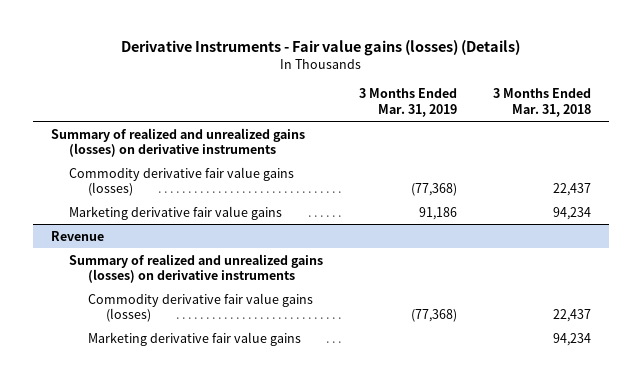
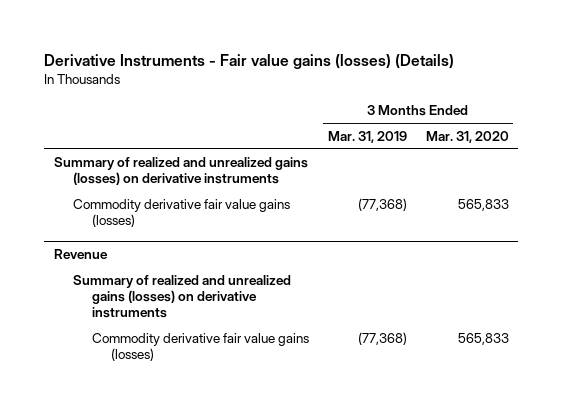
[493,88,592,117] 3 Months Ended Mar. 31, 2018 -> none
none -> [425,130,509,143] Mar. 31, 2020
[69,205,283,220] Marketing derivative fair value gains -> none
[87,331,301,346] Marketing derivative fair value gains -> none

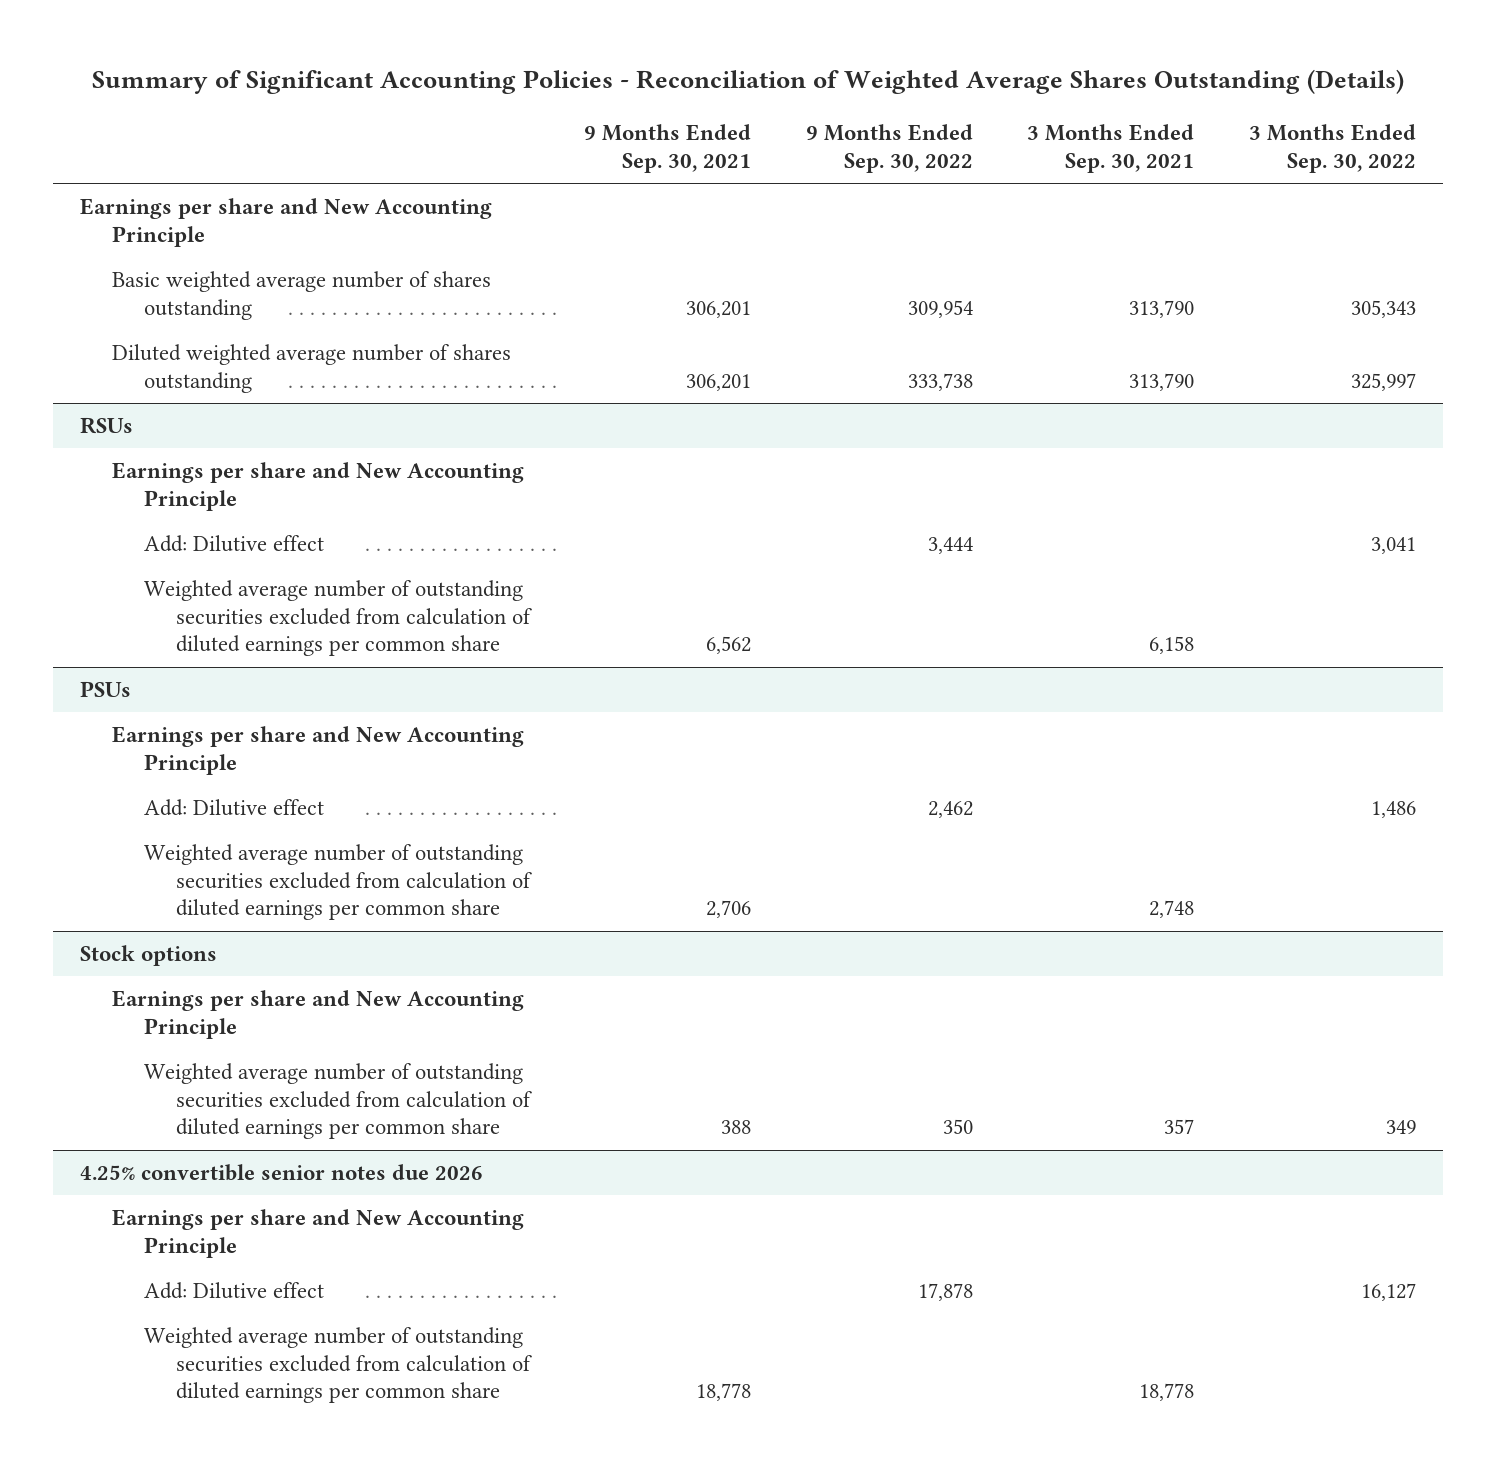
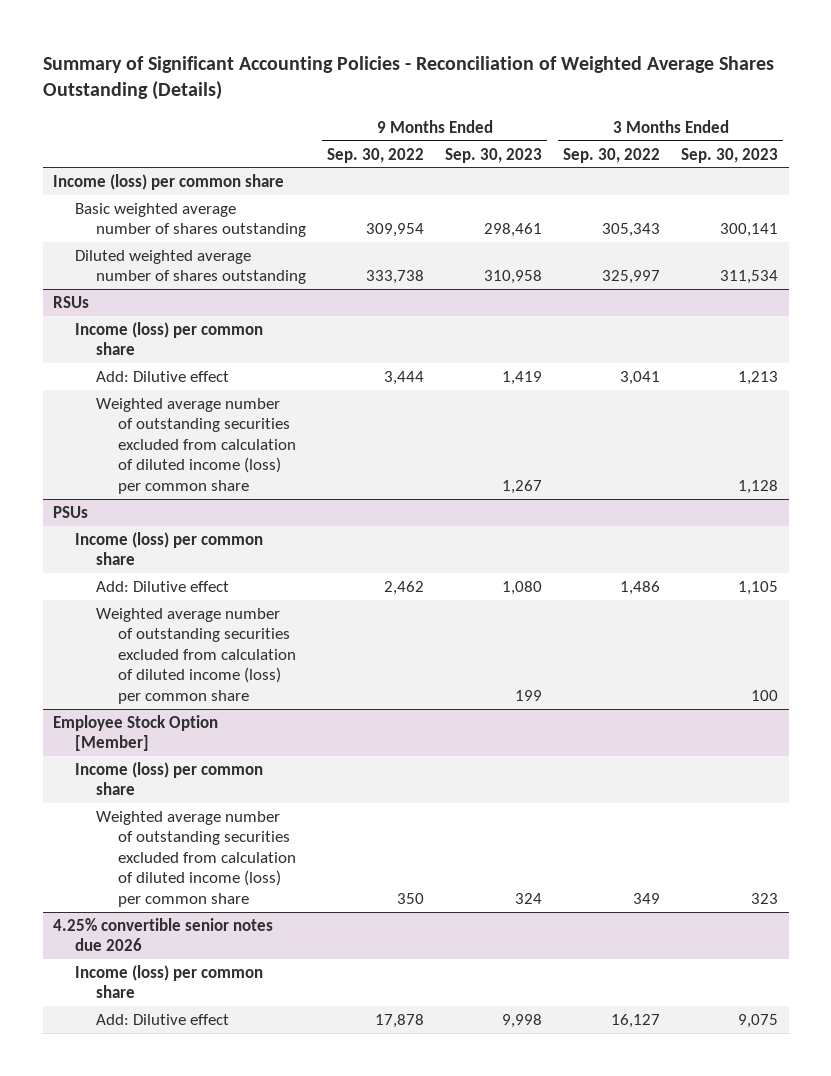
[584,123,752,173] 9 Months Ended Sep. 30, 2021 -> none
[1027,123,1195,173] 3 Months Ended Sep. 30, 2021 -> none
none -> [445,147,543,163] Sep. 30, 2023
none -> [681,147,779,163] Sep. 30, 2023
[80,197,493,247] Earnings per share and New Accounting Principle -> [53,174,285,191] Income (loss) per common share
[111,461,524,511] Earnings per share and New Accounting Principle -> [74,322,263,356] Income (loss) per common share
[143,579,532,657] Weighted average number of outstanding securities excluded from calculation of diluted earnings per common share -> [96,398,296,494] Weighted average number of outstanding securities excluded from calculation of diluted income (loss) per common share
[111,725,524,775] Earnings per share and New Accounting Principle -> [74,532,263,566] Income (loss) per common share
[143,843,532,921] Weighted average number of outstanding securities excluded from calculation of diluted earnings per common share -> [96,608,296,704] Weighted average number of outstanding securities excluded from calculation of diluted income (loss) per common share
[80,944,218,966] Stock options -> [53,715,219,752] Employee Stock Option [Member]
[111,989,524,1039] Earnings per share and New Accounting Principle -> [74,762,263,796] Income (loss) per common share
[143,1062,532,1140] Weighted average number of outstanding securities excluded from calculation of diluted earnings per common share -> [96,811,296,907] Weighted average number of outstanding securities excluded from calculation of diluted income (loss) per common share
[111,1208,524,1258] Earnings per share and New Accounting Principle -> [74,965,263,999] Income (loss) per common share
[143,1326,532,1404] Weighted average number of outstanding securities excluded from calculation of diluted earnings per common share -> none

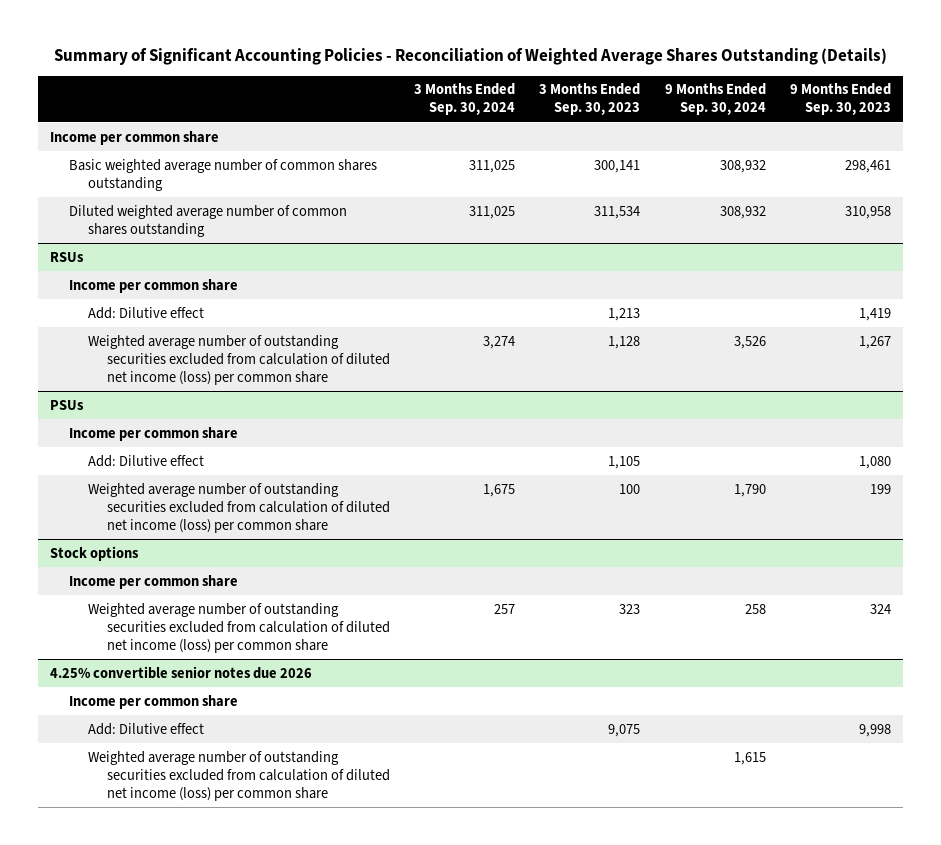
[327,147,425,163] Sep. 30, 2022 -> none
[563,147,661,163] Sep. 30, 2022 -> none
none -> [414,83,516,116] 3 Months Ended Sep. 30, 2024
none -> [664,83,766,116] 9 Months Ended Sep. 30, 2024
[53,174,285,191] Income (loss) per common share -> [50,130,220,145] Income per common share
[74,203,307,238] Basic weighted average number of shares outstanding -> [69,158,378,191] Basic weighted average number of common shares outstanding
[74,250,307,285] Diluted weighted average number of shares outstanding -> [69,204,348,237] Diluted weighted average number of common shares outstanding
[74,322,263,356] Income (loss) per common share -> [69,278,239,293] Income per common share
[96,398,296,494] Weighted average number of outstanding securities excluded from calculation of diluted income (loss) per common share -> [88,334,391,385] Weighted average number of outstanding securities excluded from calculation of diluted net income (loss) per common share
[74,532,263,566] Income (loss) per common share -> [69,426,239,441] Income per common share
[96,608,296,704] Weighted average number of outstanding securities excluded from calculation of diluted income (loss) per common share -> [88,482,391,533] Weighted average number of outstanding securities excluded from calculation of diluted net income (loss) per common share
[53,715,219,752] Employee Stock Option [Member] -> [50,545,140,561] Stock options
[74,762,263,796] Income (loss) per common share -> [69,574,239,589] Income per common share
[96,811,296,907] Weighted average number of outstanding securities excluded from calculation of diluted income (loss) per common share -> [88,602,391,653] Weighted average number of outstanding securities excluded from calculation of diluted net income (loss) per common share
[74,965,263,999] Income (loss) per common share -> [69,694,239,709] Income per common share
none -> [88,750,391,801] Weighted average number of outstanding securities excluded from calculation of diluted net income (loss) per common share

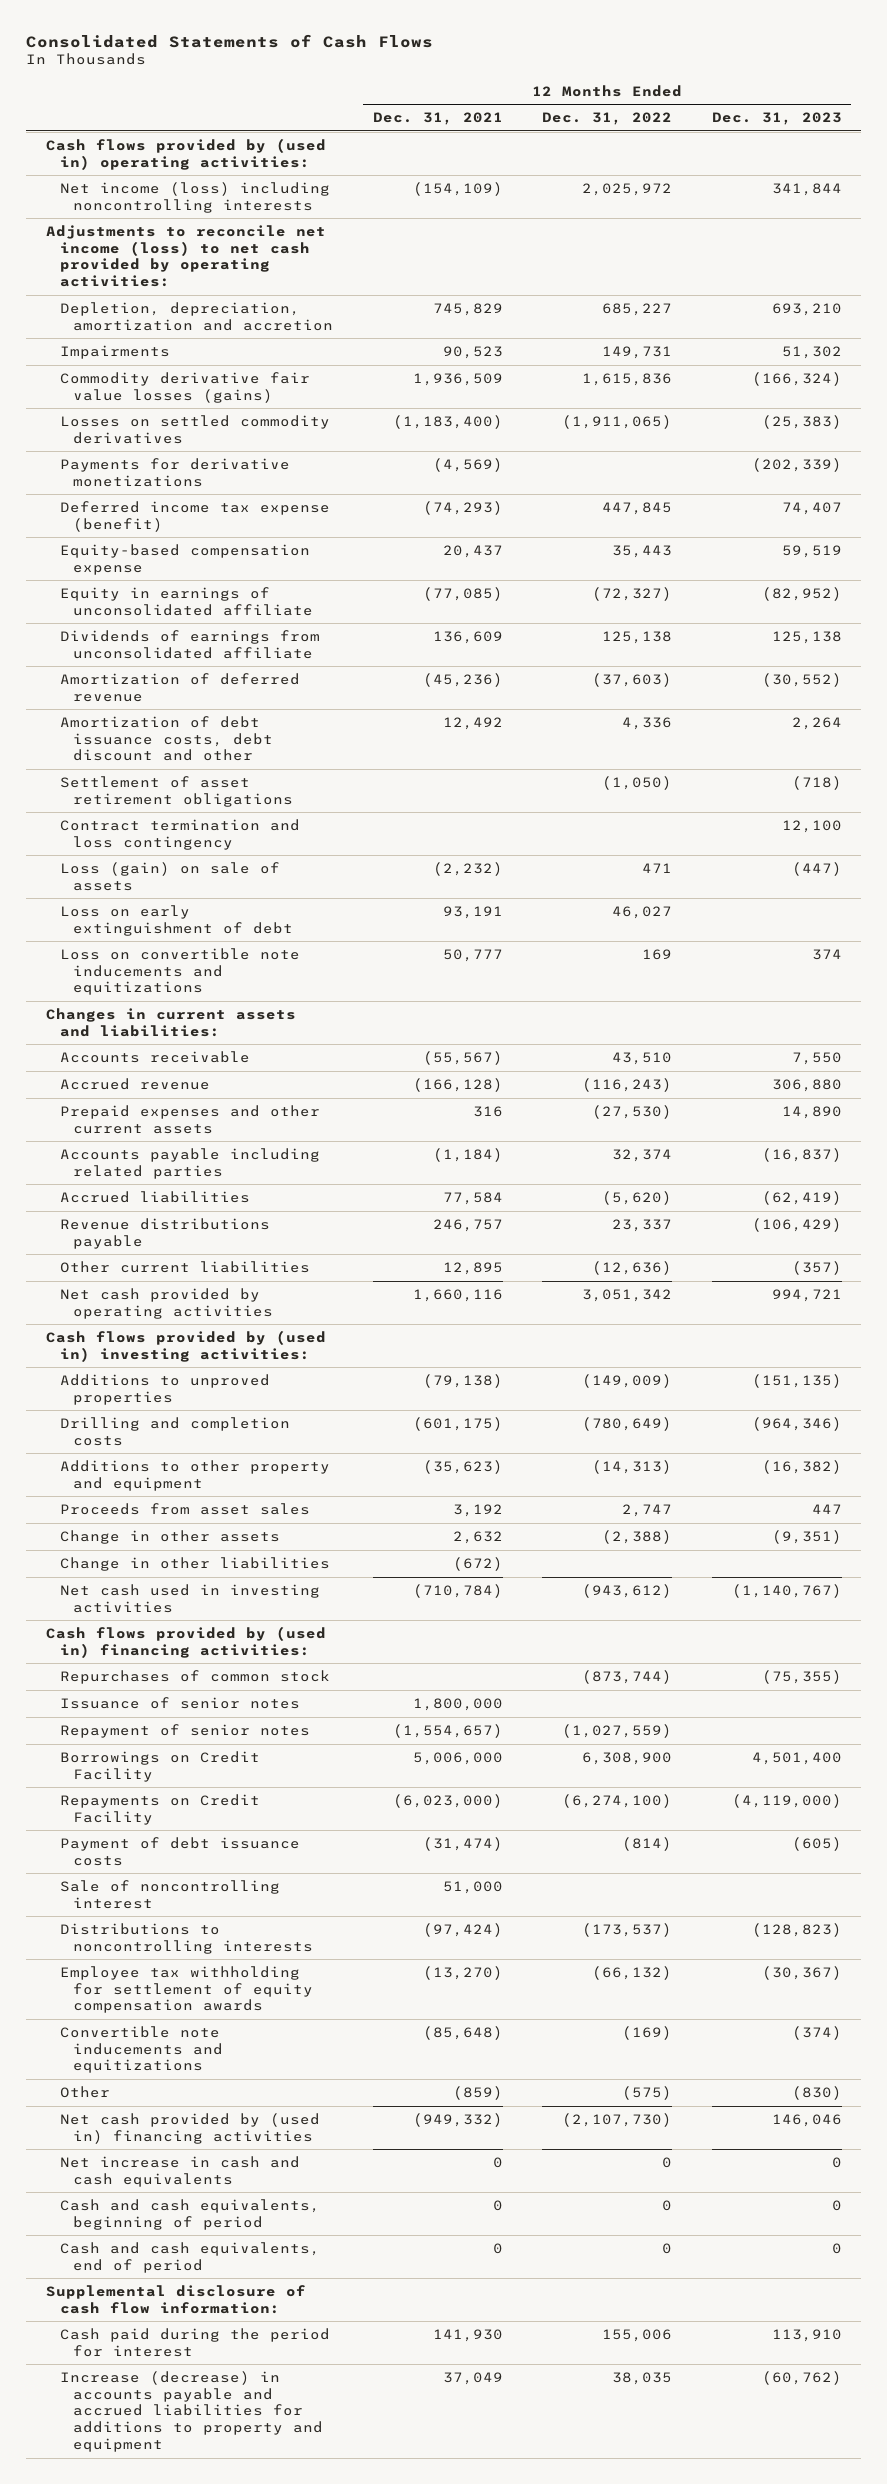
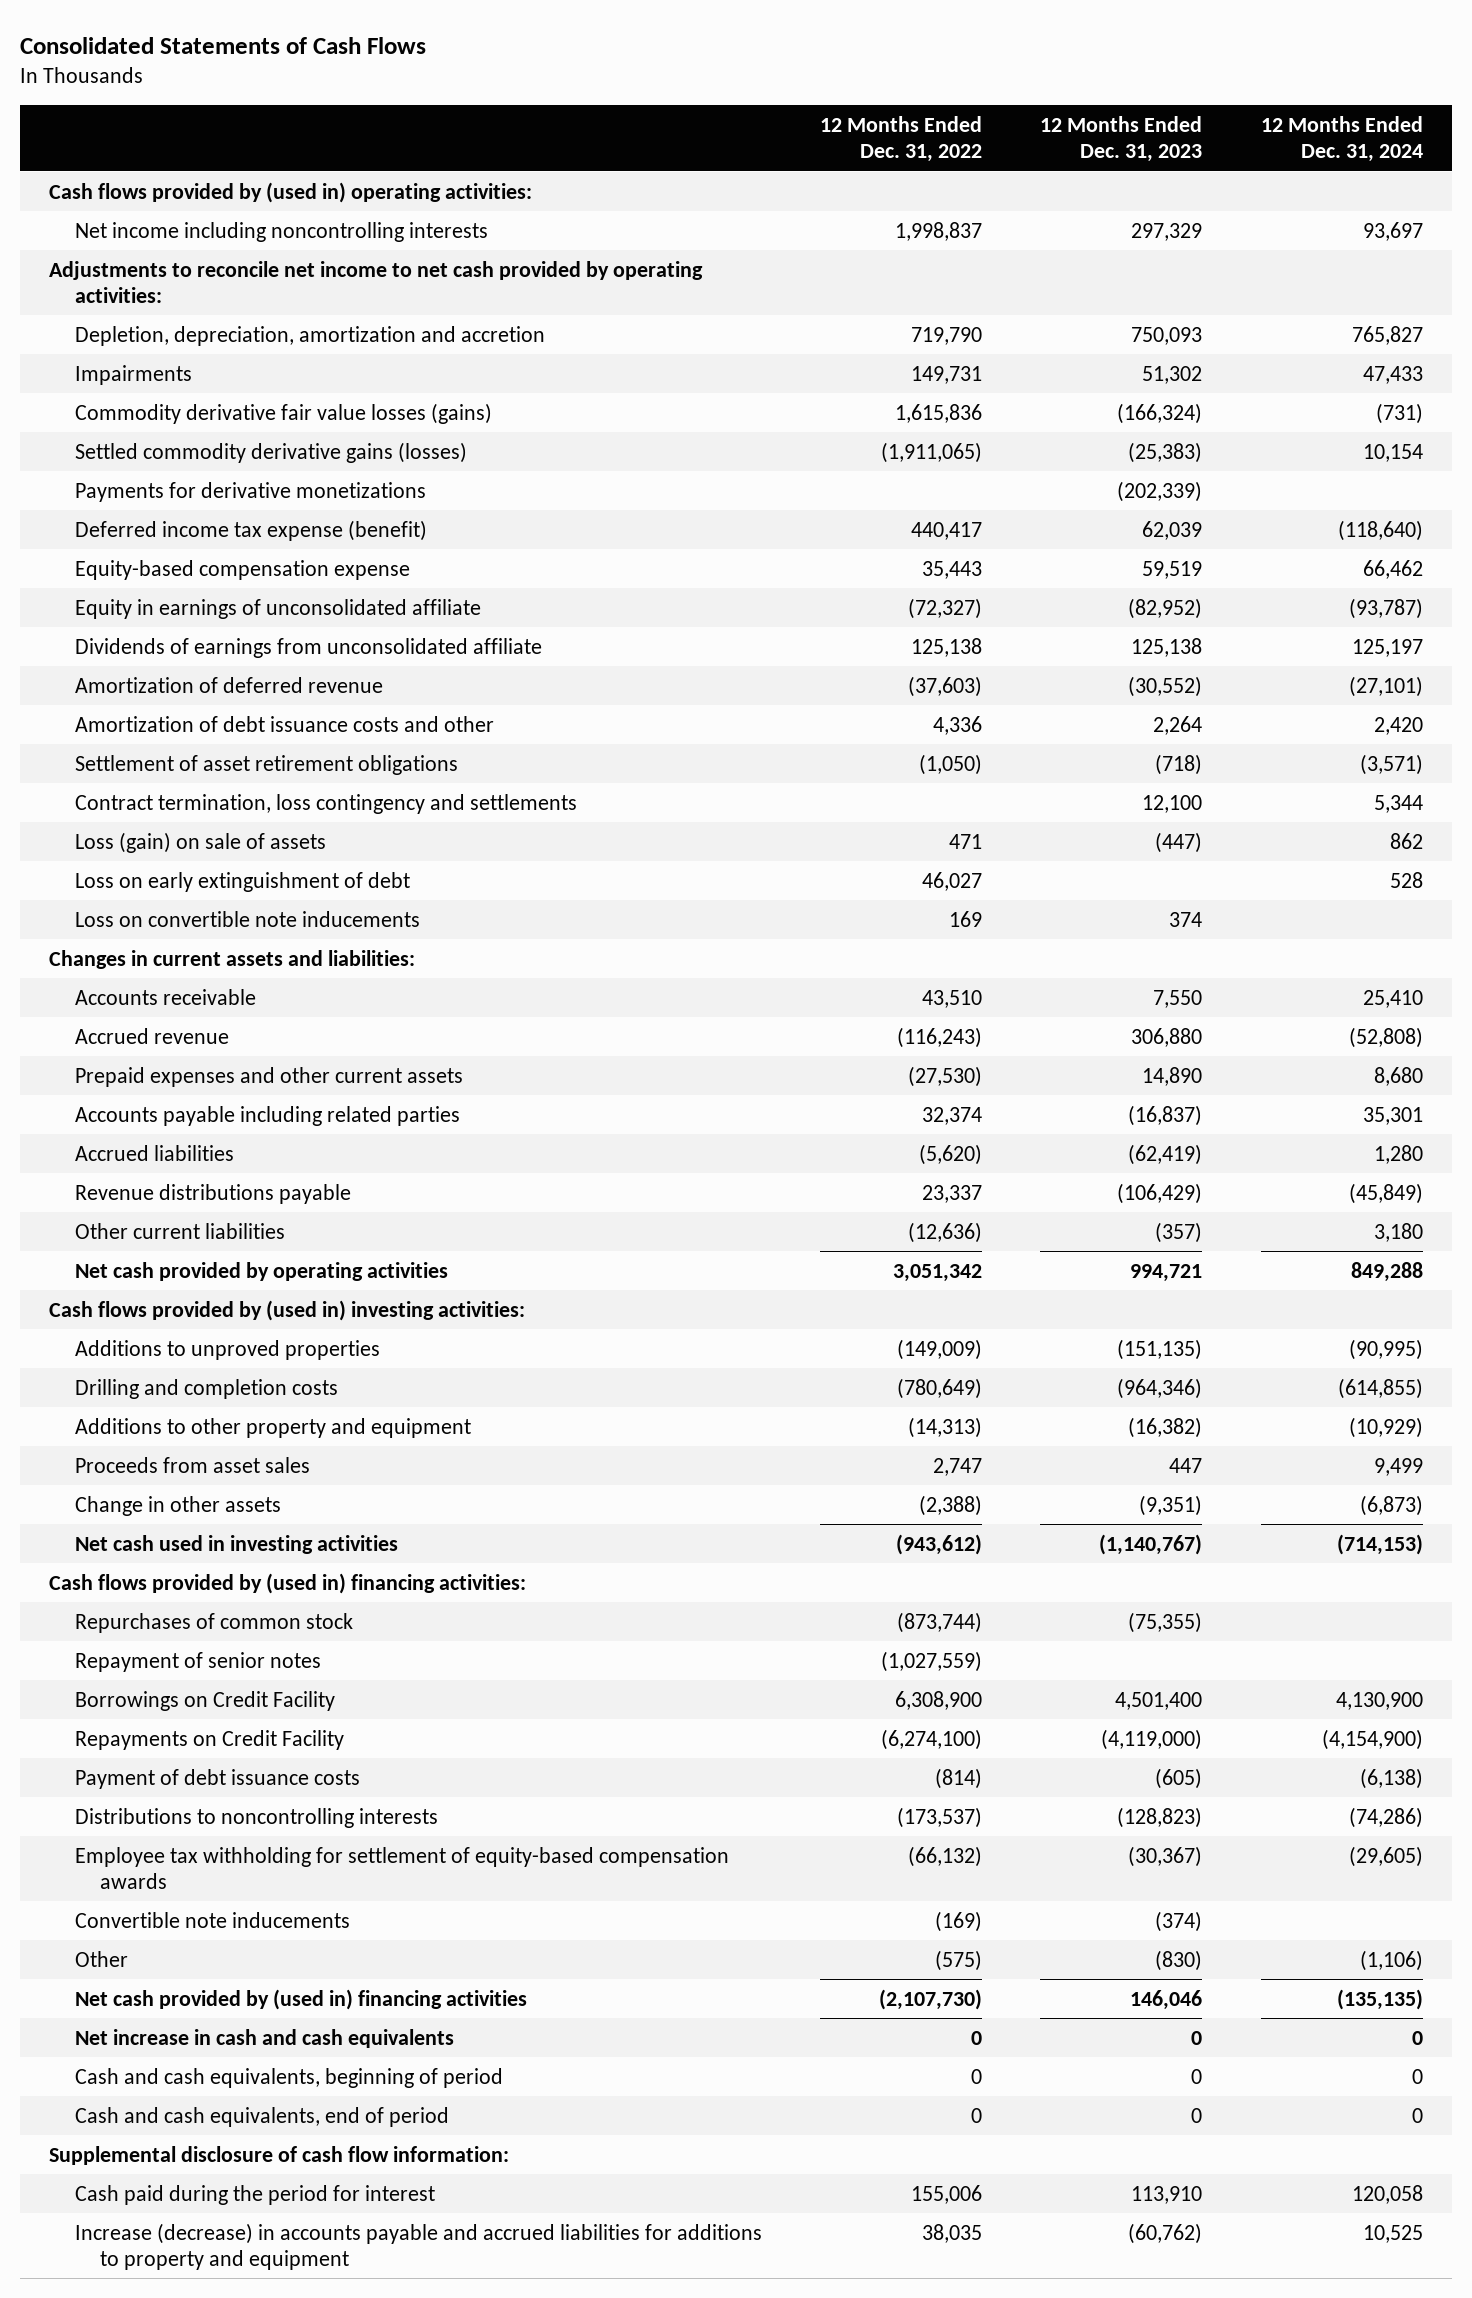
[372,112,503,126] Dec. 31, 2021 -> none
none -> [1260,116,1423,162] 12 Months Ended Dec. 31, 2024
[59,181,330,213] Net income (loss) including noncontrolling interests -> [74,221,488,242] Net income including noncontrolling interests
[582,182,673,196] 2,025,972 -> [894,221,982,241] 1,998,837
[771,182,842,196] 341,844 -> [1131,222,1203,241] 297,329
[45,224,326,288] Adjustments to reconcile net income (loss) to net cash provided by operating activities: -> [49,260,704,303] Adjustments to reconcile net income to net cash provided by operating activities:
[602,302,673,316] 685,227 -> [910,326,982,345] 719,790
[771,302,842,316] 693,210 -> [1131,326,1203,345] 750,093
[59,414,330,444] Losses on settled commodity derivatives -> [74,441,467,463] Settled commodity derivative gains (losses)
[602,501,673,515] 447,845 -> [910,521,982,540] 440,417
[781,501,842,515] 74,407 -> [1142,520,1203,540] 62,039
[59,715,274,762] Amortization of debt issuance costs, debt discount and other -> [74,715,494,732] Amortization of debt issuance costs and other
[59,818,300,850] Contract termination and loss contingency -> [74,793,577,814] Contract termination, loss contingency and settlements
[59,947,300,996] Loss on convertible note inducements and equitizations -> [74,910,420,927] Loss on convertible note inducements
[59,1556,330,1571] Change in other liabilities -> none
[59,1696,300,1709] Issuance of senior notes -> none
[59,1879,280,1909] Sale of noncontrolling interest -> none
[59,1965,314,2014] Employee tax withholding for settlement of equity compensation awards -> [74,1846,729,1889] Employee tax withholding for settlement of equity-based compensation awards
[59,2025,224,2074] Convertible note inducements and equitizations -> [74,1911,350,1928] Convertible note inducements

